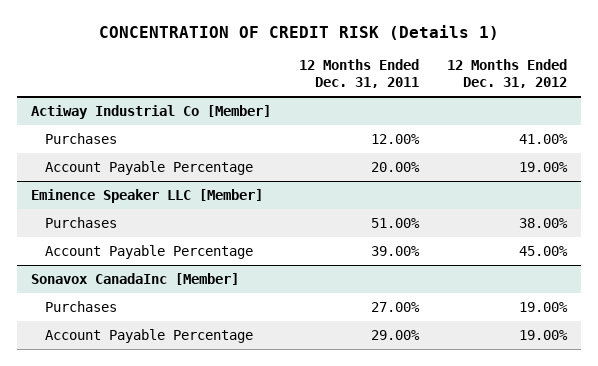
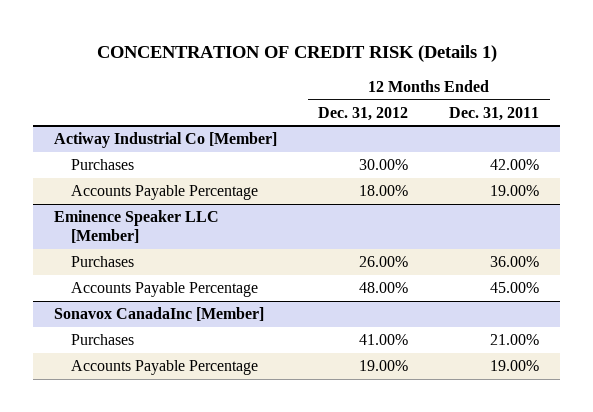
[371,133,421,144] 12.00% -> [490,159,540,171] 42.00%
[518,133,568,144] 41.00% -> [359,159,409,171] 30.00%
[45,160,254,175] Account Payable Percentage -> [71,185,259,201] Accounts Payable Percentage
[371,161,421,172] 20.00% -> [490,185,540,197] 19.00%
[518,161,568,172] 19.00% -> [359,185,409,197] 18.00%
[371,217,421,228] 51.00% -> [490,256,540,268] 36.00%
[518,217,568,228] 38.00% -> [359,256,409,268] 26.00%
[45,244,254,259] Account Payable Percentage -> [71,282,259,298] Accounts Payable Percentage
[371,245,421,256] 39.00% -> [490,282,540,294] 45.00%
[518,245,568,256] 45.00% -> [359,282,409,294] 48.00%
[371,301,421,312] 27.00% -> [490,334,540,346] 21.00%
[518,301,568,312] 19.00% -> [359,334,409,346] 41.00%
[45,328,254,343] Account Payable Percentage -> [71,360,259,376] Accounts Payable Percentage
[371,329,421,340] 29.00% -> [490,360,540,372] 19.00%

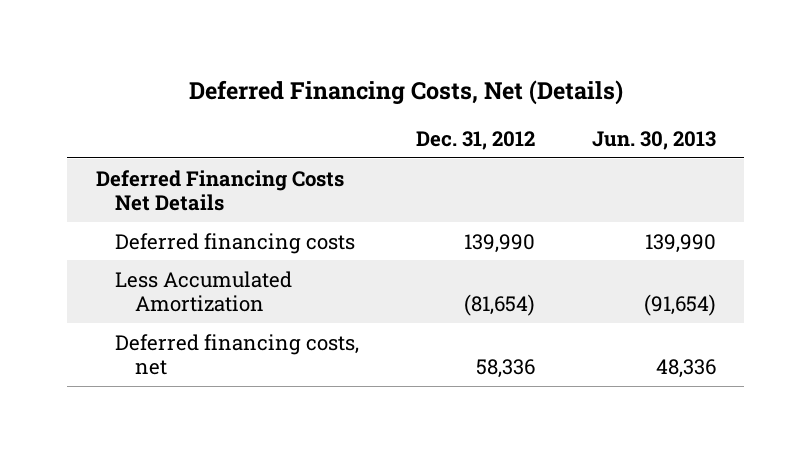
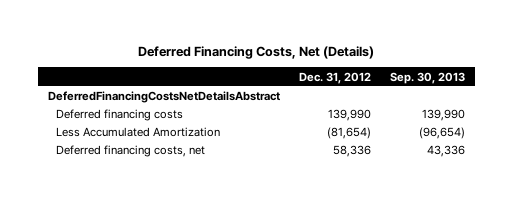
[592,130,717,150] Jun. 30, 2013 -> none
none -> [390,71,466,84] Sep. 30, 2013
[95,169,344,212] Deferred Financing Costs Net Details -> [47,91,280,104] DeferredFinancingCostsNetDetailsAbstract

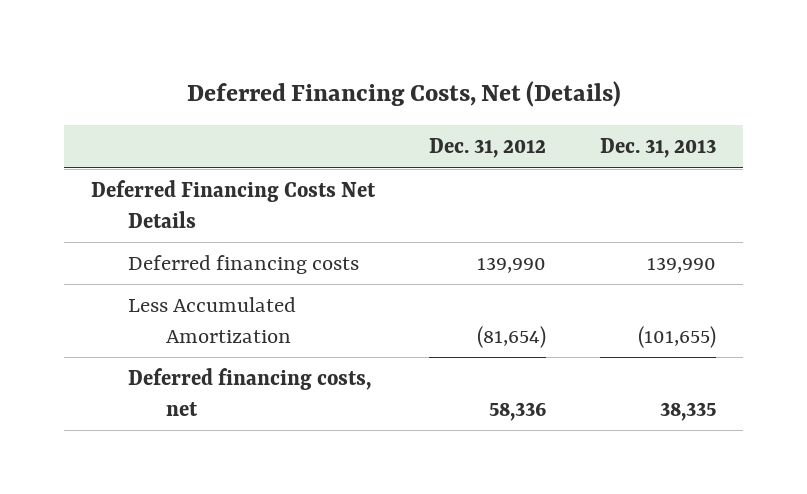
[390,71,466,84] Sep. 30, 2013 -> none
none -> [600,138,717,159] Dec. 31, 2013
[47,91,280,104] DeferredFinancingCostsNetDetailsAbstract -> [90,179,376,228] Deferred Financing Costs Net Details

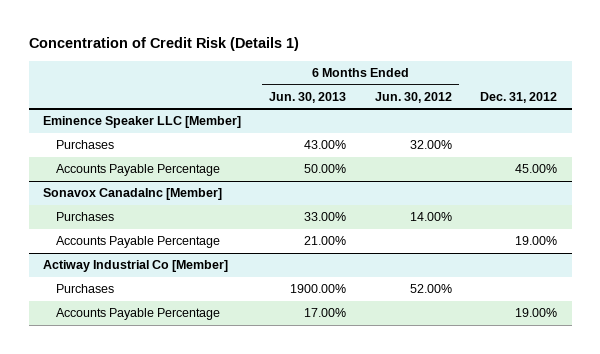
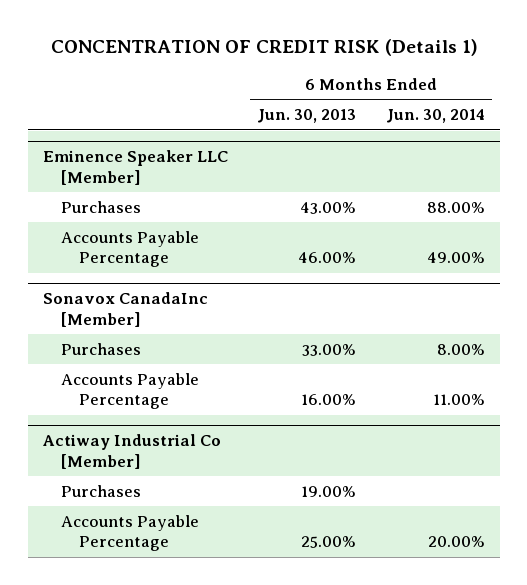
[28,37,299,52] Concentration of Credit Risk (Details 1) -> [50,39,478,57] CONCENTRATION OF CREDIT RISK (Details 1)
[374,91,452,103] Jun. 30, 2012 -> none
[480,91,558,103] Dec. 31, 2012 -> none
none -> [385,109,485,124] Jun. 30, 2014
[304,164,347,174] 50.00% -> [298,252,357,264] 46.00%
[304,236,347,246] 21.00% -> [301,394,357,406] 16.00%
[290,284,347,294] 1900.00% -> [301,485,357,497] 19.00%
[304,308,347,318] 17.00% -> [301,536,357,549] 25.00%

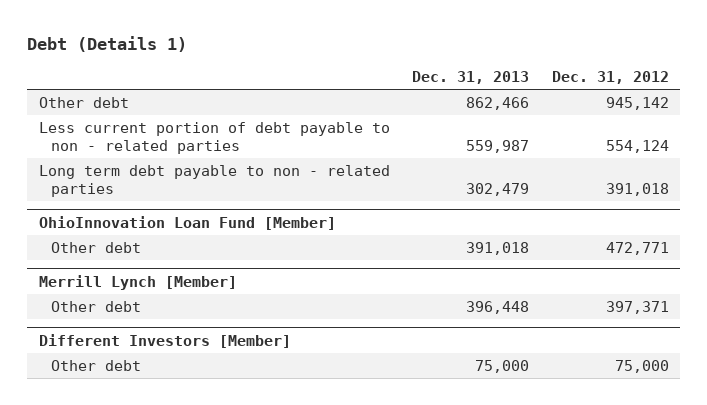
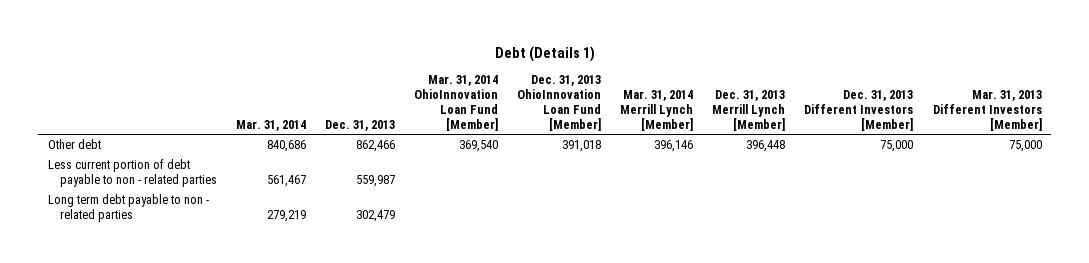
[551,70,669,84] Dec. 31, 2012 -> none
none -> [235,119,306,131] Mar. 31, 2014
none -> [413,75,498,131] Mar. 31, 2014 OhioInnovation Loan Fund [Member]
none -> [517,75,602,131] Dec. 31, 2013 OhioInnovation Loan Fund [Member]
none -> [620,90,694,131] Mar. 31, 2014 Merrill Lynch [Member]
none -> [712,90,786,131] Dec. 31, 2013 Merrill Lynch [Member]
none -> [804,90,914,131] Dec. 31, 2013 Different Investors [Member]
none -> [932,90,1042,131] Mar. 31, 2013 Different Investors [Member]
[38,215,336,230] OhioInnovation Loan Fund [Member] -> none
[50,241,141,253] Other debt -> none
[38,274,237,290] Merrill Lynch [Member] -> none
[50,300,141,312] Other debt -> none
[38,333,291,348] Different Investors [Member] -> none
[50,359,141,371] Other debt -> none

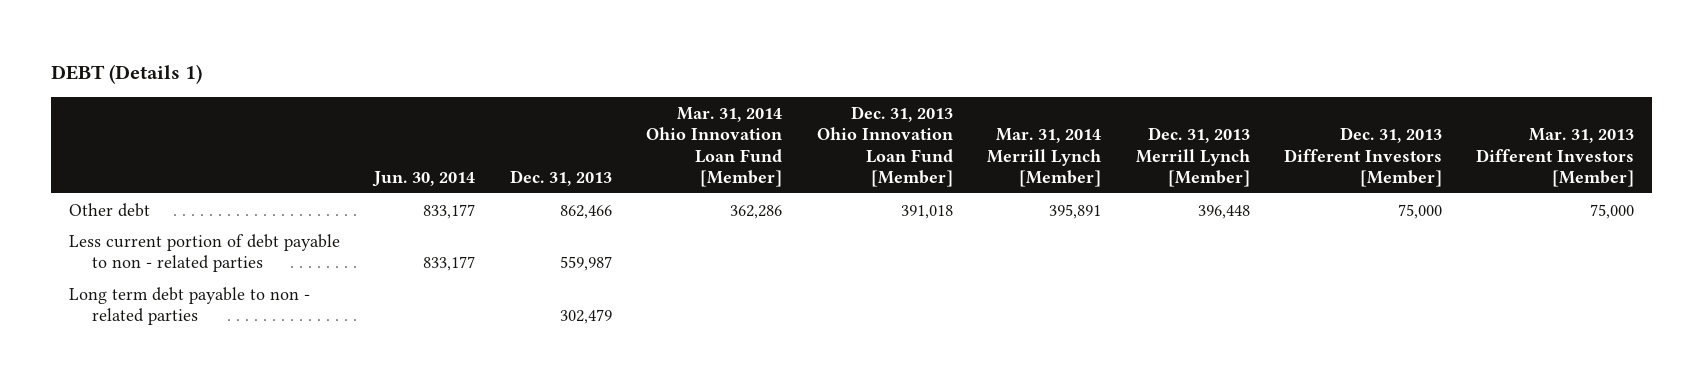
[494,45,595,62] Debt (Details 1) -> [51,64,203,85] DEBT (Details 1)
[235,119,306,131] Mar. 31, 2014 -> none
[413,75,498,131] Mar. 31, 2014 OhioInnovation Loan Fund [Member] -> none
[517,75,602,131] Dec. 31, 2013 OhioInnovation Loan Fund [Member] -> none
none -> [372,170,476,187] Jun. 30, 2014
none -> [646,106,783,187] Mar. 31, 2014 Ohio Innovation Loan Fund [Member]
none -> [816,105,953,187] Dec. 31, 2013 Ohio Innovation Loan Fund [Member]
[654,140,694,153] 396,146 -> [1049,203,1102,219] 395,891

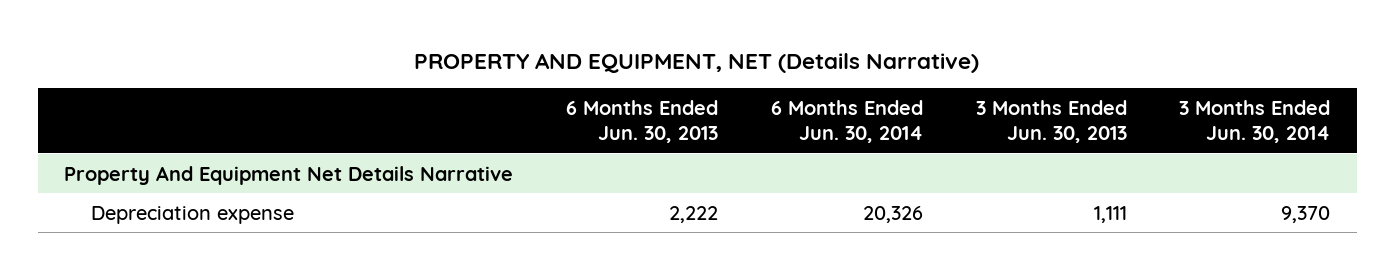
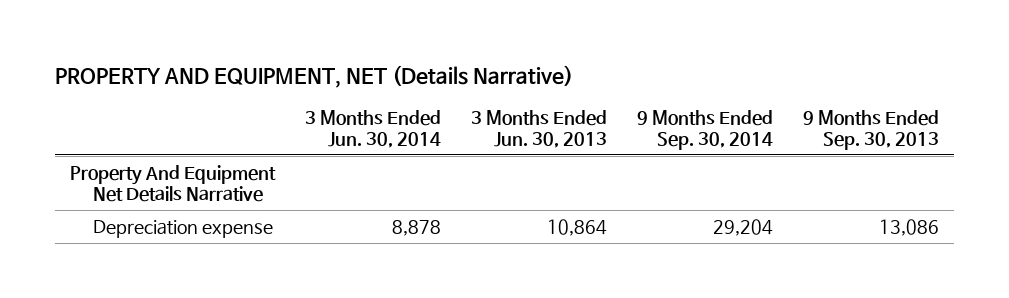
[566,99,719,144] 6 Months Ended Jun. 30, 2013 -> none
[770,99,923,144] 6 Months Ended Jun. 30, 2014 -> none
none -> [636,109,773,150] 9 Months Ended Sep. 30, 2014
none -> [802,109,939,150] 9 Months Ended Sep. 30, 2013
[1093,205,1127,223] 1,111 -> [546,218,607,236] 10,864
[1281,205,1331,223] 9,370 -> [392,219,442,236] 8,878

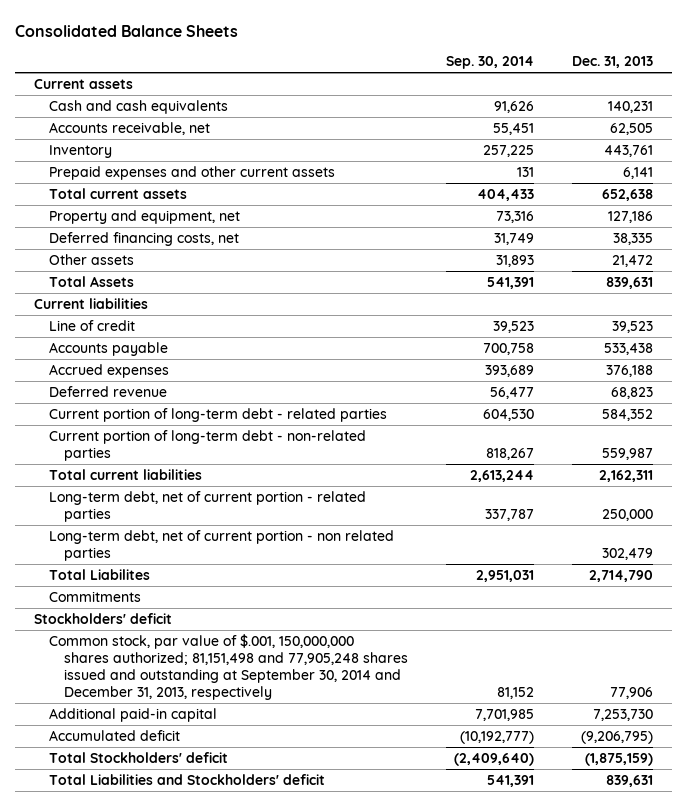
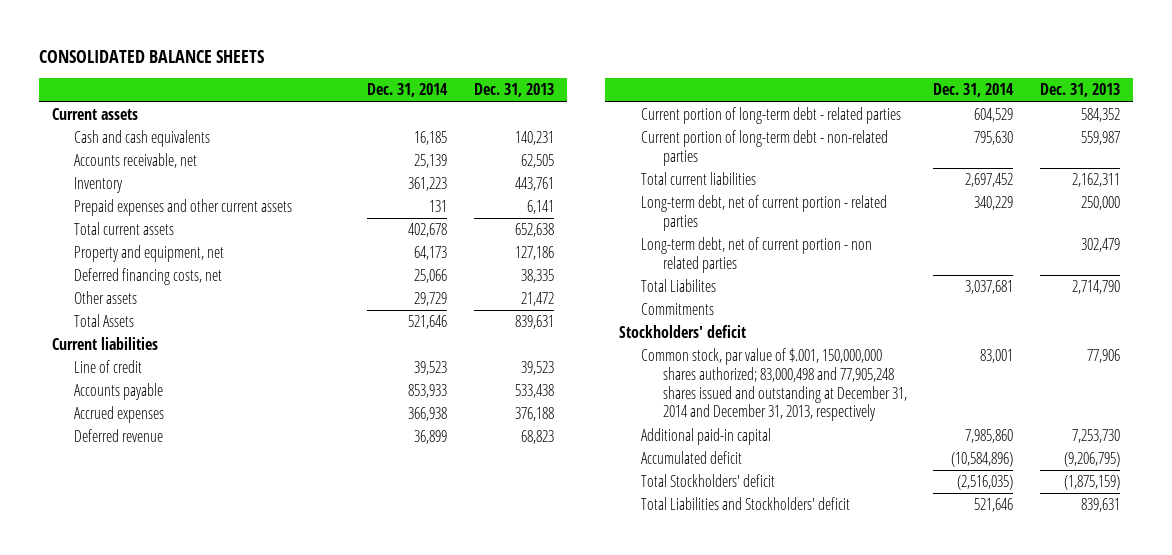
[14,24,238,37] Consolidated Balance Sheets -> [38,49,264,63] CONSOLIDATED BALANCE SHEETS
[446,56,535,70] Sep. 30, 2014 -> none
none -> [366,83,448,98] Dec. 31, 2014
[49,633,409,700] Common stock, par value of $.001, 150,000,000 shares authorized; 81,151,498 and 77,905,248 shares issued and outstanding at September 30, 2014 and December 31, 2013, respectively -> [640,348,907,422] Common stock, par value of $.001, 150,000,000 shares authorized; 83,000,498 and 77,905,248 shares issued and outstanding at December 31, 2014 and December 31, 2013, respectively

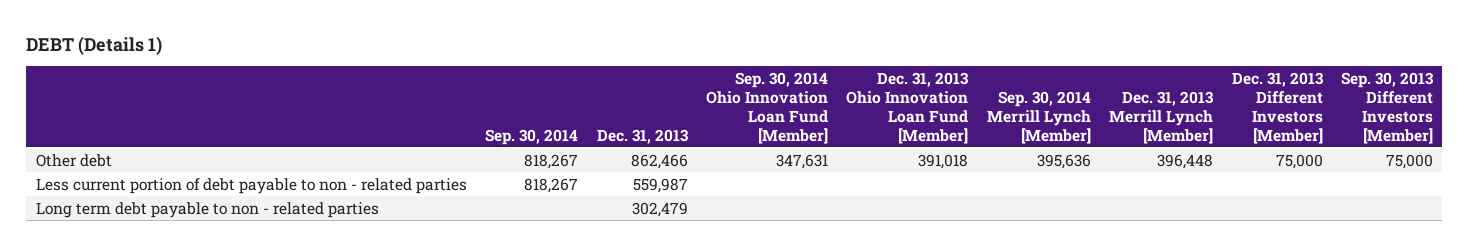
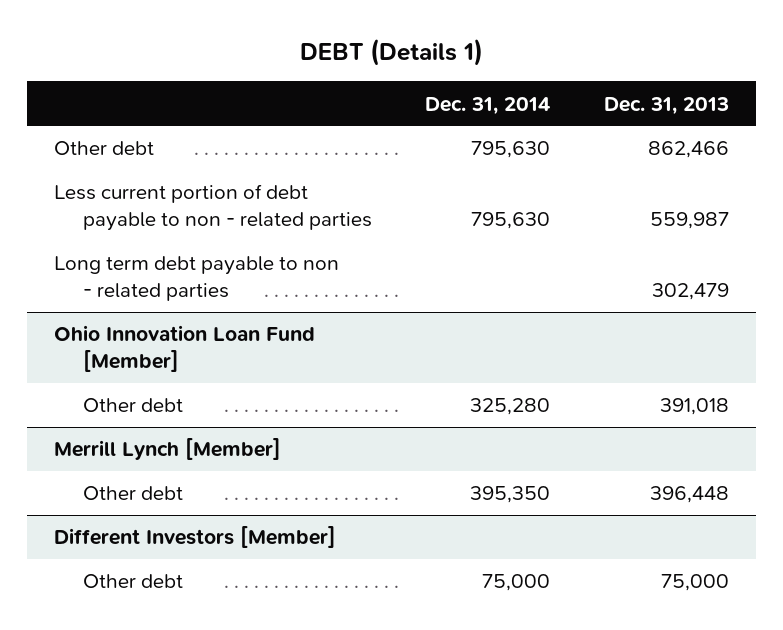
[485,128,579,145] Sep. 30, 2014 -> none
[705,71,828,144] Sep. 30, 2014 Ohio Innovation Loan Fund [Member] -> none
[846,71,970,144] Dec. 31, 2013 Ohio Innovation Loan Fund [Member] -> none
[986,90,1091,144] Sep. 30, 2014 Merrill Lynch [Member] -> none
[1109,90,1215,144] Dec. 31, 2013 Merrill Lynch [Member] -> none
[1231,71,1324,144] Dec. 31, 2013 Different Investors [Member] -> none
[1341,71,1435,144] Sep. 30, 2013 Different Investors [Member] -> none
none -> [425,96,551,115] Dec. 31, 2014
none -> [54,325,316,373] Ohio Innovation Loan Fund [Member]
none -> [82,398,183,413] Other debt
none -> [54,438,282,461] Merrill Lynch [Member]
none -> [82,486,183,501] Other debt
none -> [54,526,337,549] Different Investors [Member]
none -> [82,574,183,589] Other debt

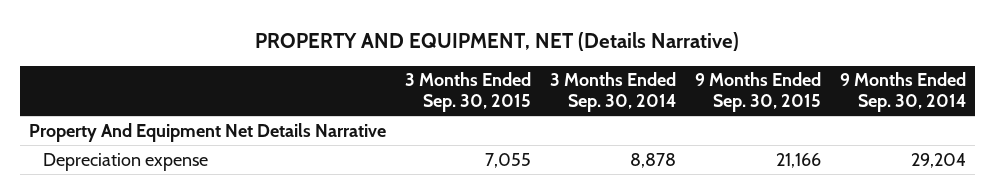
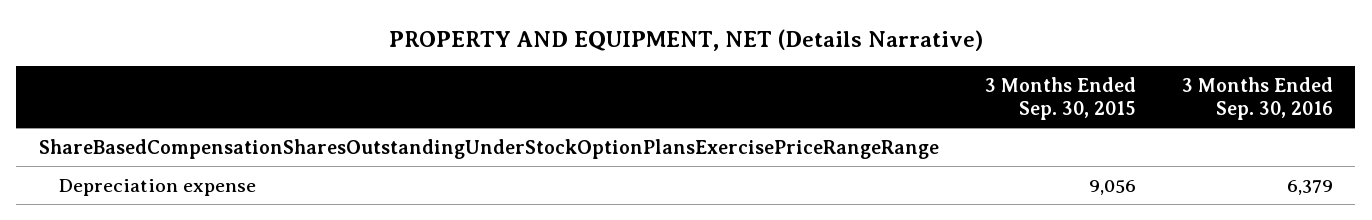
[549,72,676,113] 3 Months Ended Sep. 30, 2014 -> none
[694,72,821,113] 9 Months Ended Sep. 30, 2015 -> none
[839,72,966,113] 9 Months Ended Sep. 30, 2014 -> none
none -> [1181,76,1333,120] 3 Months Ended Sep. 30, 2016
[29,122,387,142] Property And Equipment Net Details Narrative -> [39,138,940,159] ShareBasedCompensationSharesOutstandingUnderStockOptionPlansExercisePriceRangeRange
[485,152,532,168] 7,055 -> [1088,179,1136,195] 9,056

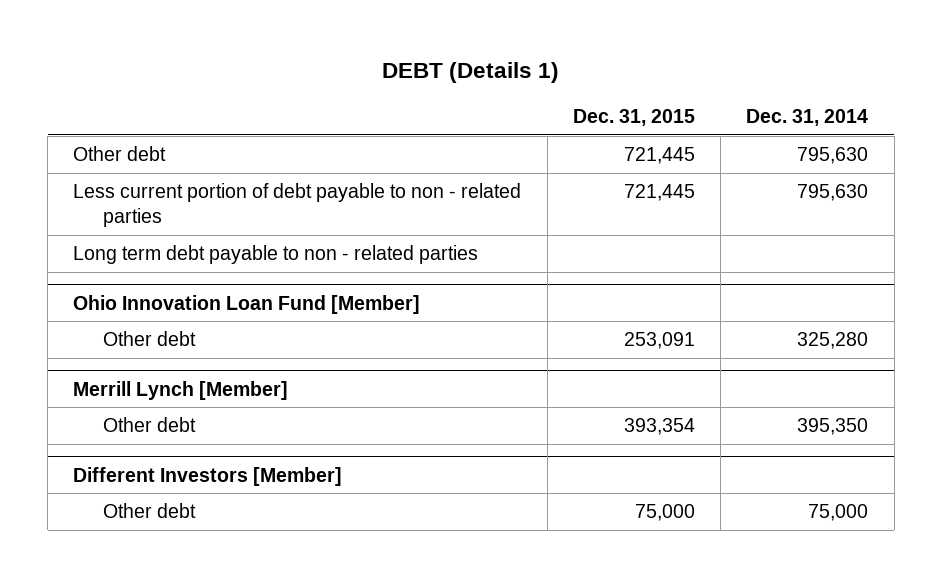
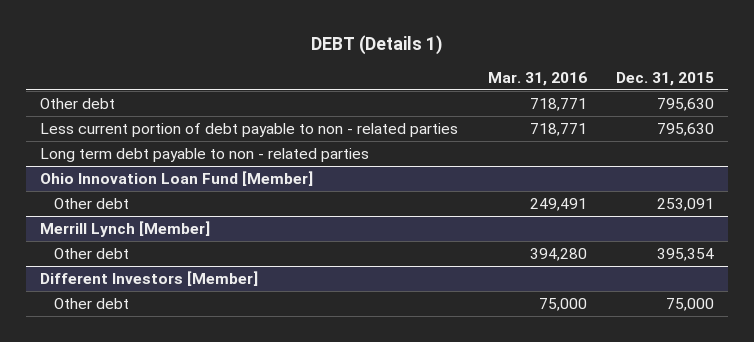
[746,109,869,127] Dec. 31, 2014 -> none
none -> [487,71,587,86] Mar. 31, 2016
[623,147,695,165] 721,445 -> [656,97,714,111] 795,630
[623,184,695,202] 721,445 -> [656,122,714,136] 795,630
[623,418,695,436] 393,354 -> [656,247,714,261] 395,354

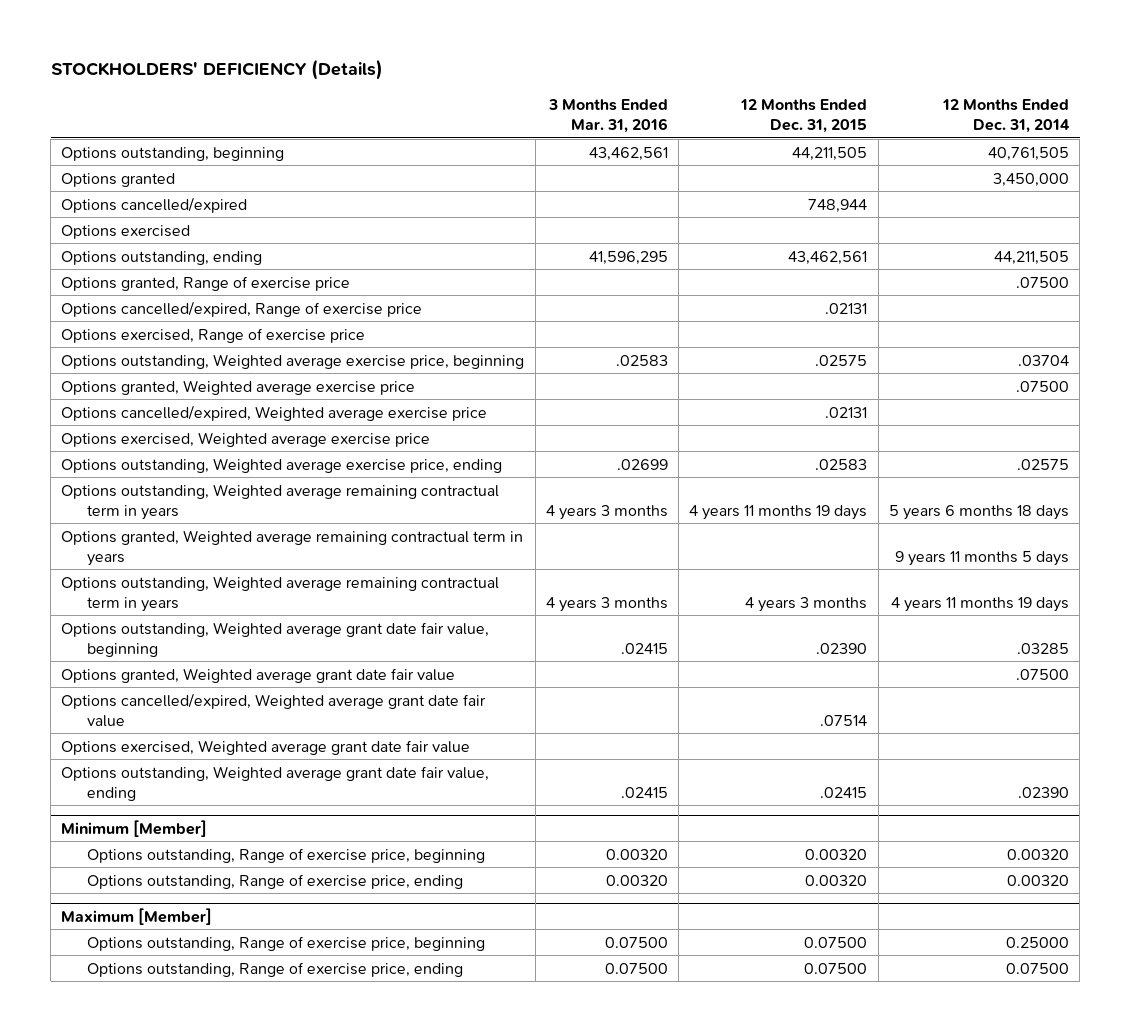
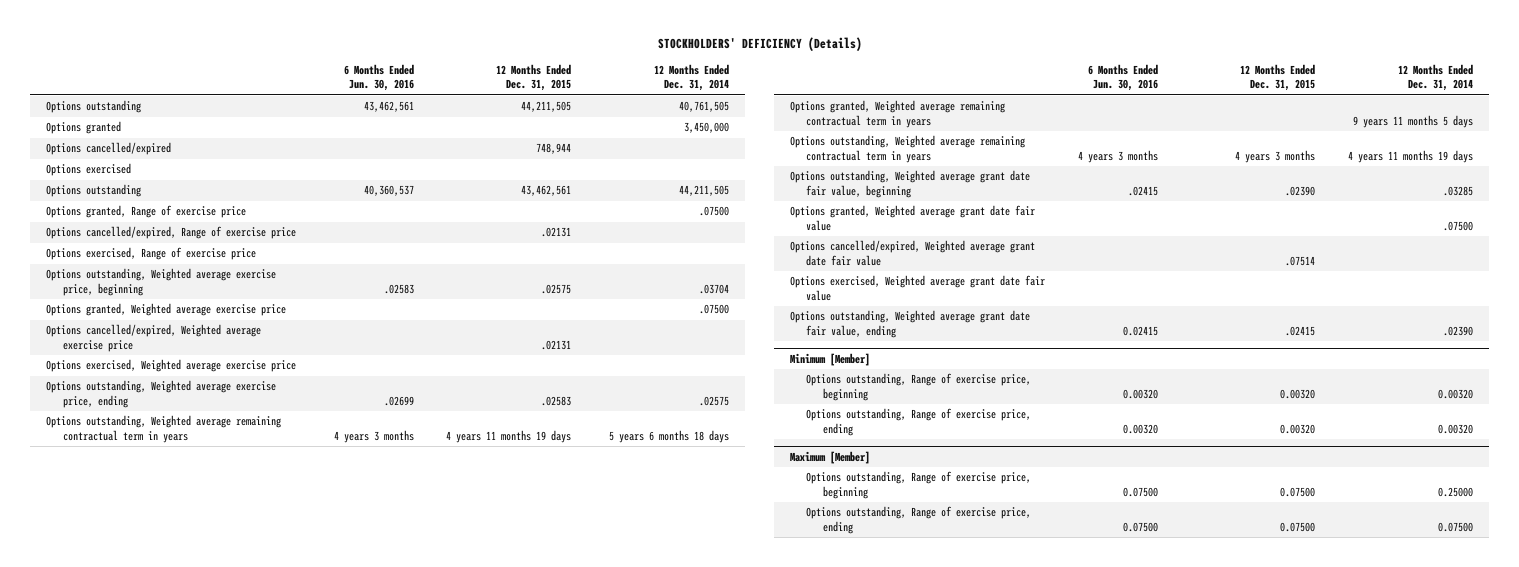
[547,98,668,133] 3 Months Ended Mar. 31, 2016 -> none
none -> [343,63,414,92] 6 Months Ended Jun. 30, 2016
[61,146,285,161] Options outstanding, beginning -> [46,100,142,114] Options outstanding
[61,250,263,265] Options outstanding, ending -> [46,184,142,198] Options outstanding

